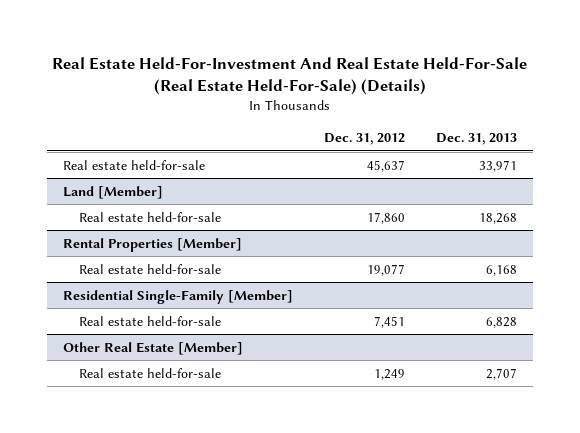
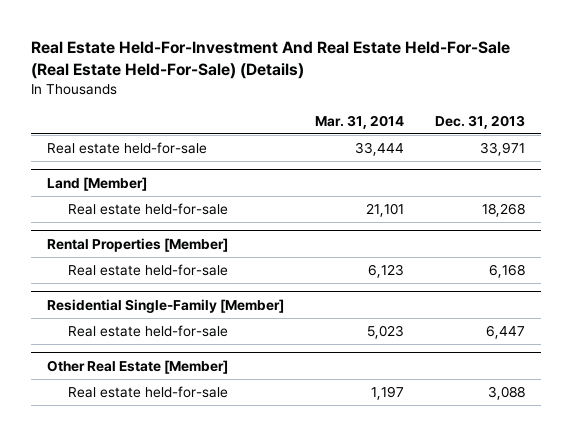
[323,132,405,145] Dec. 31, 2012 -> none
none -> [315,114,405,129] Mar. 31, 2014
[485,316,517,328] 6,828 -> [486,325,526,340] 6,447
[485,367,517,380] 2,707 -> [488,386,526,401] 3,088

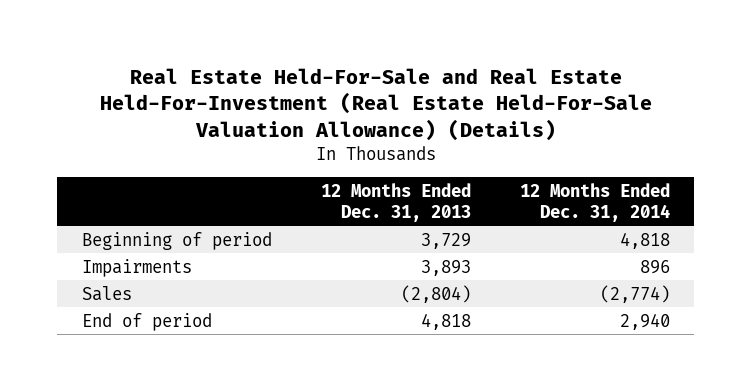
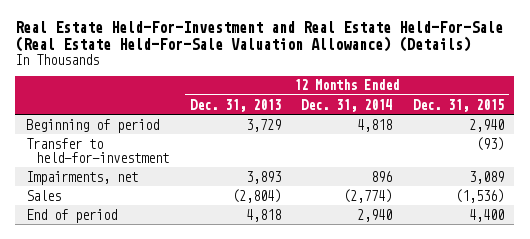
[99,67,652,141] Real Estate Held-For-Sale and Real Estate Held-For-Investment (Real Estate Held-For-Sale Valuation Allowance) (Details) -> [15,20,504,52] Real Estate Held-For-Investment and Real Estate Held-For-Sale (Real Estate Held-For-Sale Valuation Allowance) (Details)
none -> [412,98,504,112] Dec. 31, 2015
none -> [25,137,170,163] Transfer to held-for-investment
[81,258,192,277] Impairments -> [25,170,138,185] Impairments, net

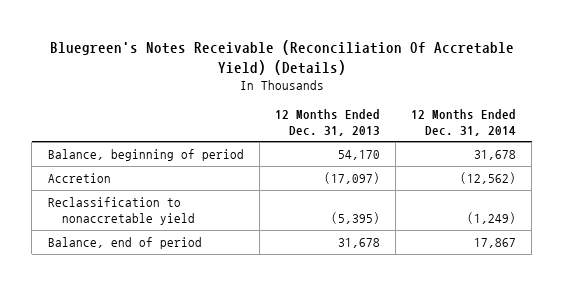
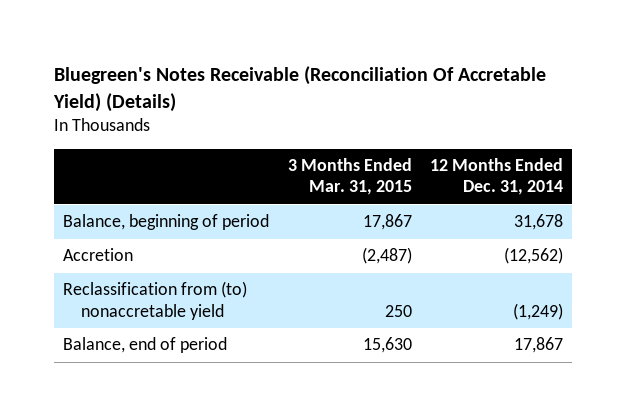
[274,108,380,136] 12 Months Ended Dec. 31, 2013 -> none
none -> [287,157,412,196] 3 Months Ended Mar. 31, 2015
[47,196,196,225] Reclassification to nonaccretable yield -> [63,281,248,320] Reclassification from (to) nonaccretable yield

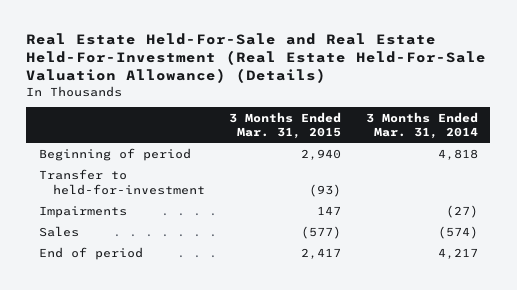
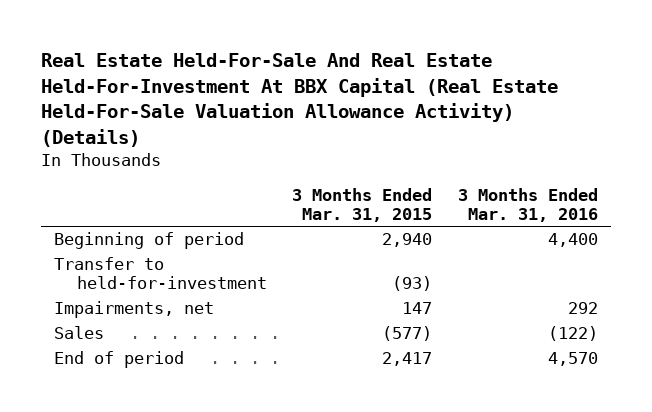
[26,33,487,84] Real Estate Held-For-Sale and Real Estate Held-For-Investment (Real Estate Held-For-Sale Valuation Allowance) (Details) -> [41,53,559,147] Real Estate Held-For-Sale And Real Estate Held-For-Investment At BBX Capital (Real Estate Held-For-Sale Valuation Allowance Activity) (Details)
[366,111,479,140] 3 Months Ended Mar. 31, 2014 -> none
none -> [458,188,599,223] 3 Months Ended Mar. 31, 2016
[38,206,127,219] Impairments -> [54,301,215,319] Impairments, net

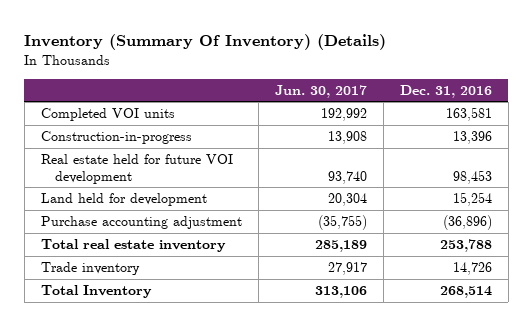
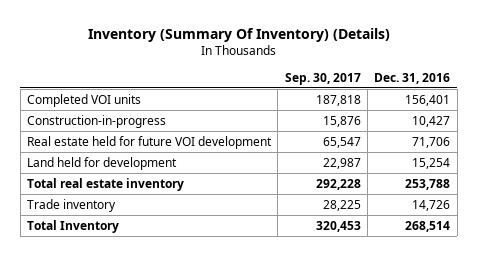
[274,85,367,99] Jun. 30, 2017 -> none
none -> [284,72,361,85] Sep. 30, 2017
[445,107,492,122] 163,581 -> [405,94,451,106] 156,401
[452,131,492,145] 13,396 -> [412,115,451,127] 10,427
[452,169,492,184] 98,453 -> [412,136,451,148] 71,706
[40,216,242,230] Purchase accounting adjustment -> none

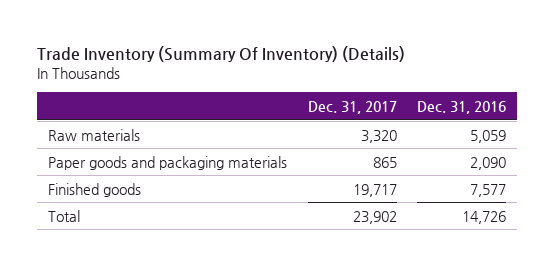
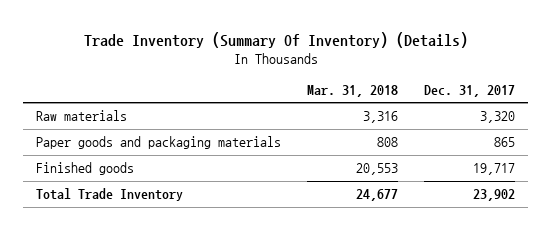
[417,100,507,114] Dec. 31, 2016 -> none
none -> [307,84,399,97] Mar. 31, 2018
[47,209,80,222] Total -> [36,188,184,202] Total Trade Inventory

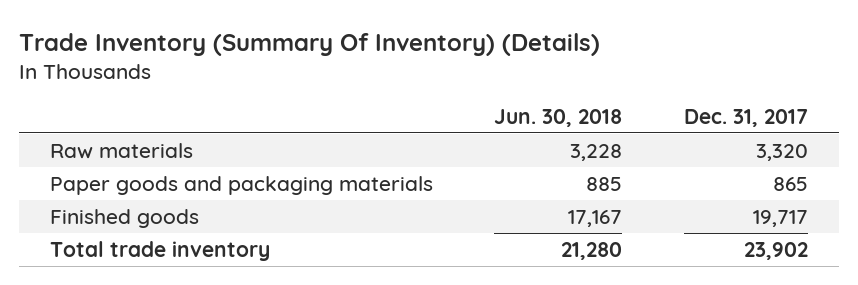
[307,84,399,97] Mar. 31, 2018 -> none
none -> [494,108,623,127] Jun. 30, 2018
[36,188,184,202] Total Trade Inventory -> [49,240,270,261] Total trade inventory

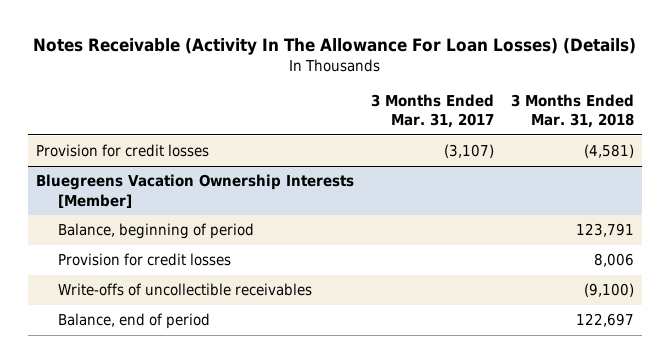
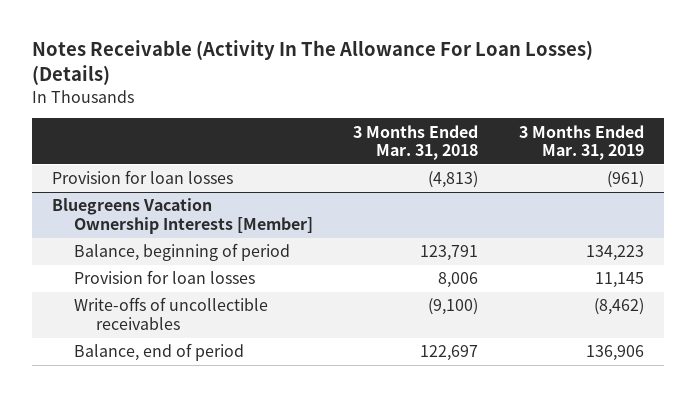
[370,94,494,129] 3 Months Ended Mar. 31, 2017 -> none
none -> [519,124,645,161] 3 Months Ended Mar. 31, 2019
[36,144,210,158] Provision for credit losses -> [51,170,233,185] Provision for loan losses
[583,144,634,159] (4,581) -> [428,171,479,189] (4,813)
[58,253,232,267] Provision for credit losses -> [73,270,255,285] Provision for loan losses

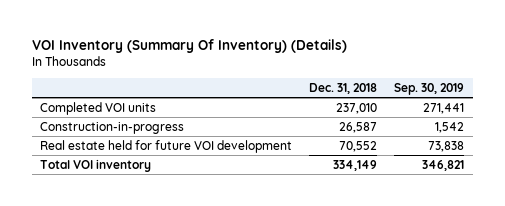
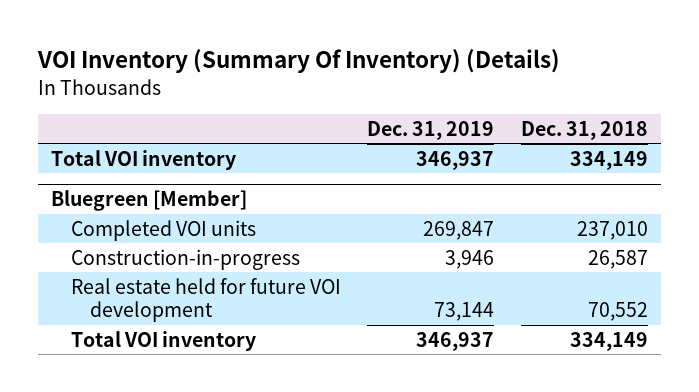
[394,83,465,96] Sep. 30, 2019 -> none
none -> [367,120,495,140] Dec. 31, 2019
none -> [51,149,237,170] Total VOI inventory
none -> [51,190,248,212] Bluegreen [Member]

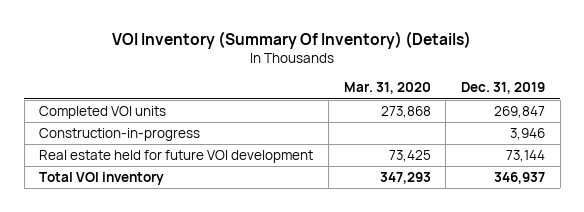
[520,120,648,140] Dec. 31, 2018 -> none
none -> [343,82,431,95] Mar. 31, 2020
[51,149,237,170] Total VOI inventory -> none
[51,190,248,212] Bluegreen [Member] -> none

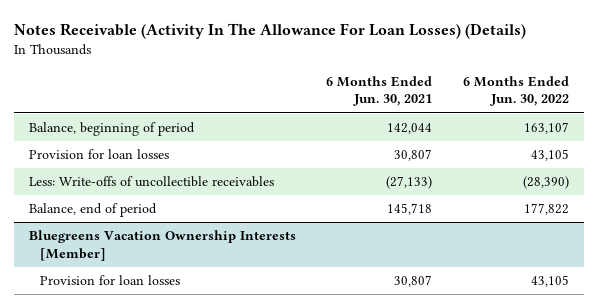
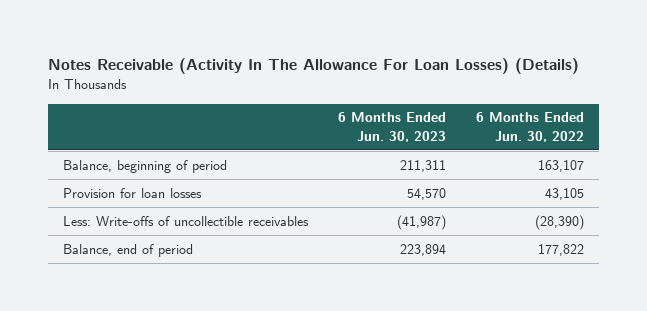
[326,75,433,107] 6 Months Ended Jun. 30, 2021 -> none
none -> [338,112,447,142] 6 Months Ended Jun. 30, 2023
[28,230,296,261] Bluegreens Vacation Ownership Interests [Member] -> none
[40,275,181,286] Provision for loan losses -> none

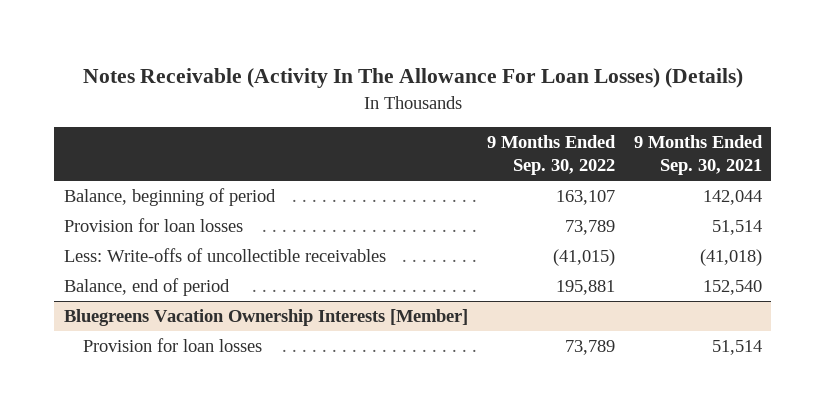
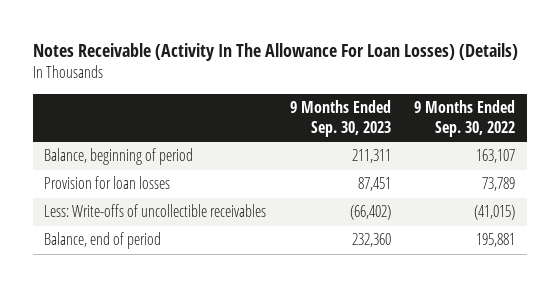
[633,135,763,176] 9 Months Ended Sep. 30, 2021 -> none
none -> [289,99,391,138] 9 Months Ended Sep. 30, 2023
[63,309,468,327] Bluegreens Vacation Ownership Interests [Member] -> none
[82,338,262,353] Provision for loan losses -> none

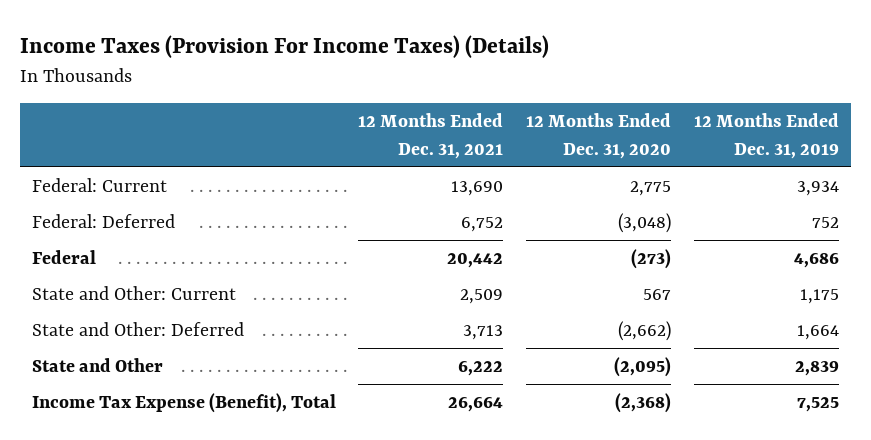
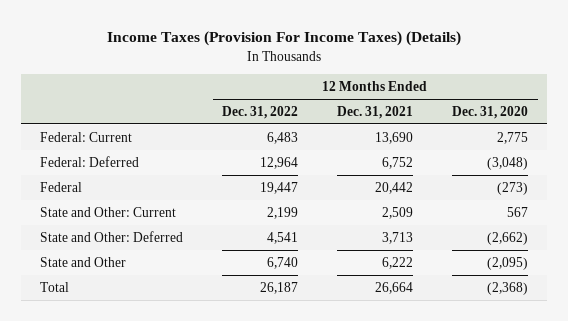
[694,113,840,159] 12 Months Ended Dec. 31, 2019 -> none
none -> [222,105,299,119] Dec. 31, 2022
[31,393,336,414] Income Tax Expense (Benefit), Total -> [40,281,70,292] Total

